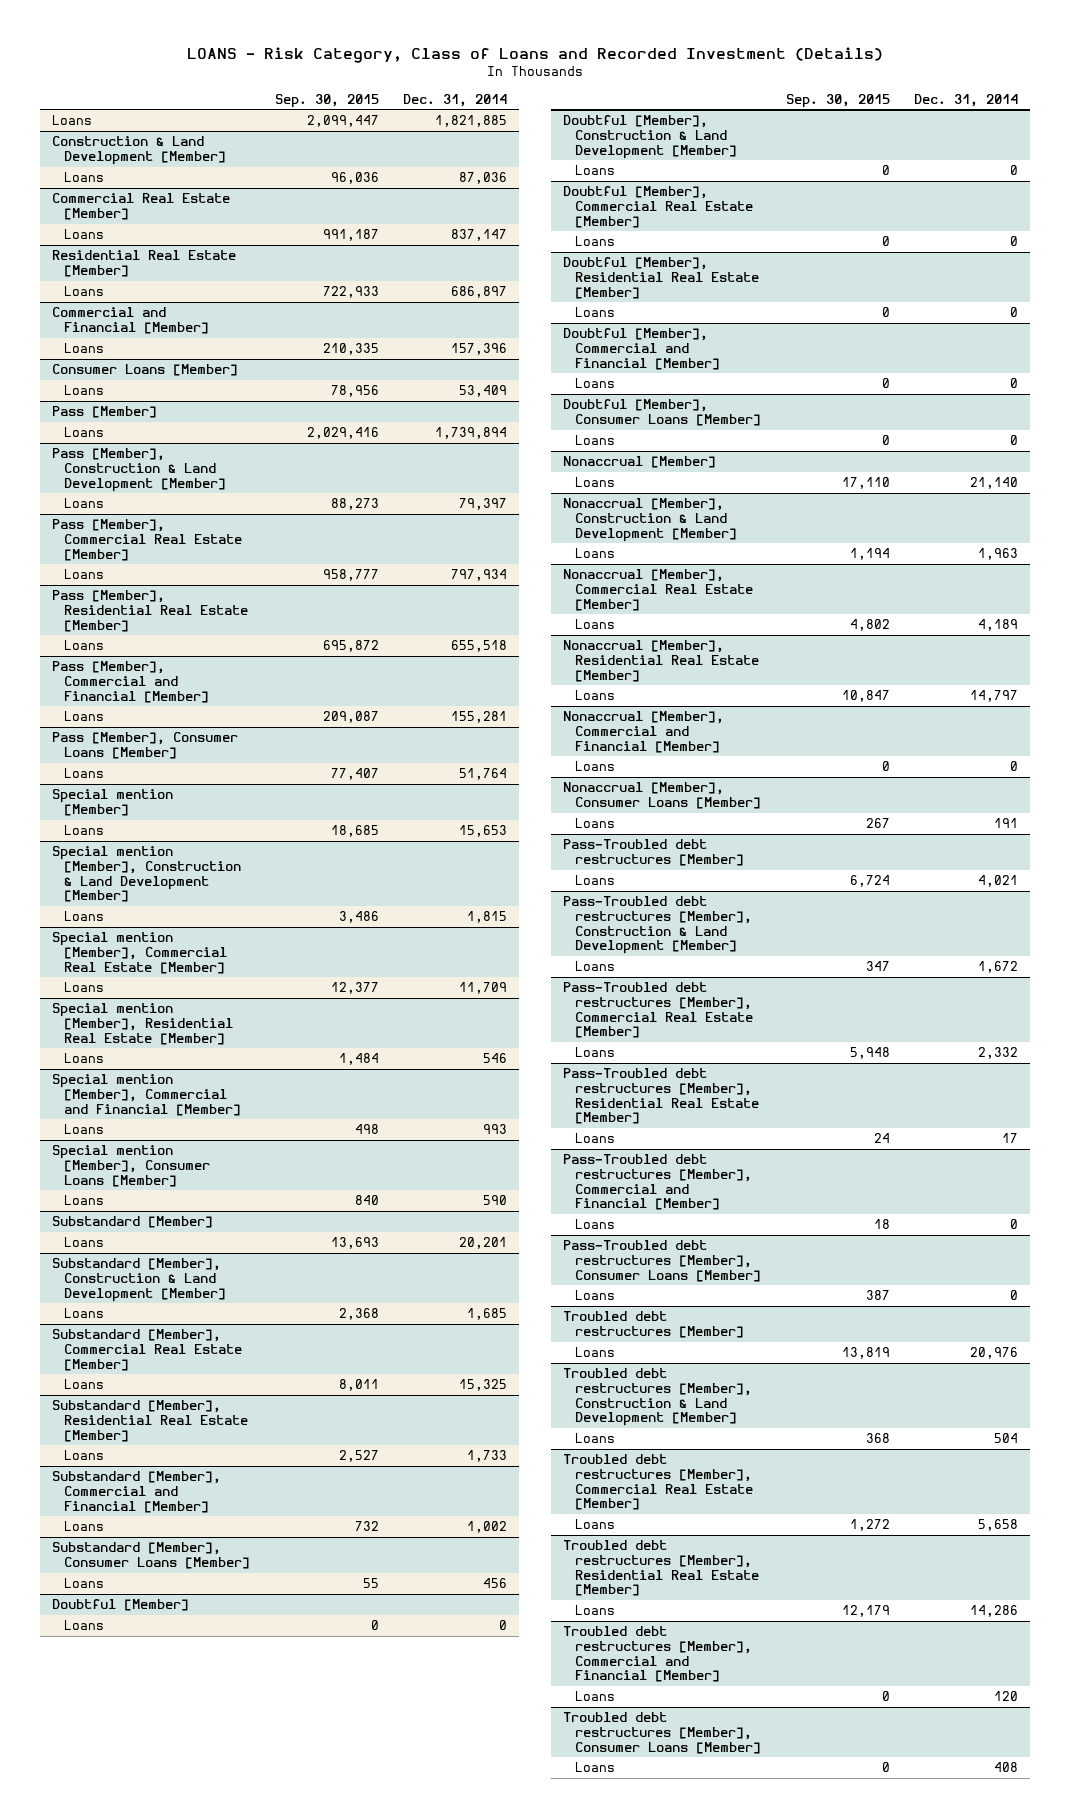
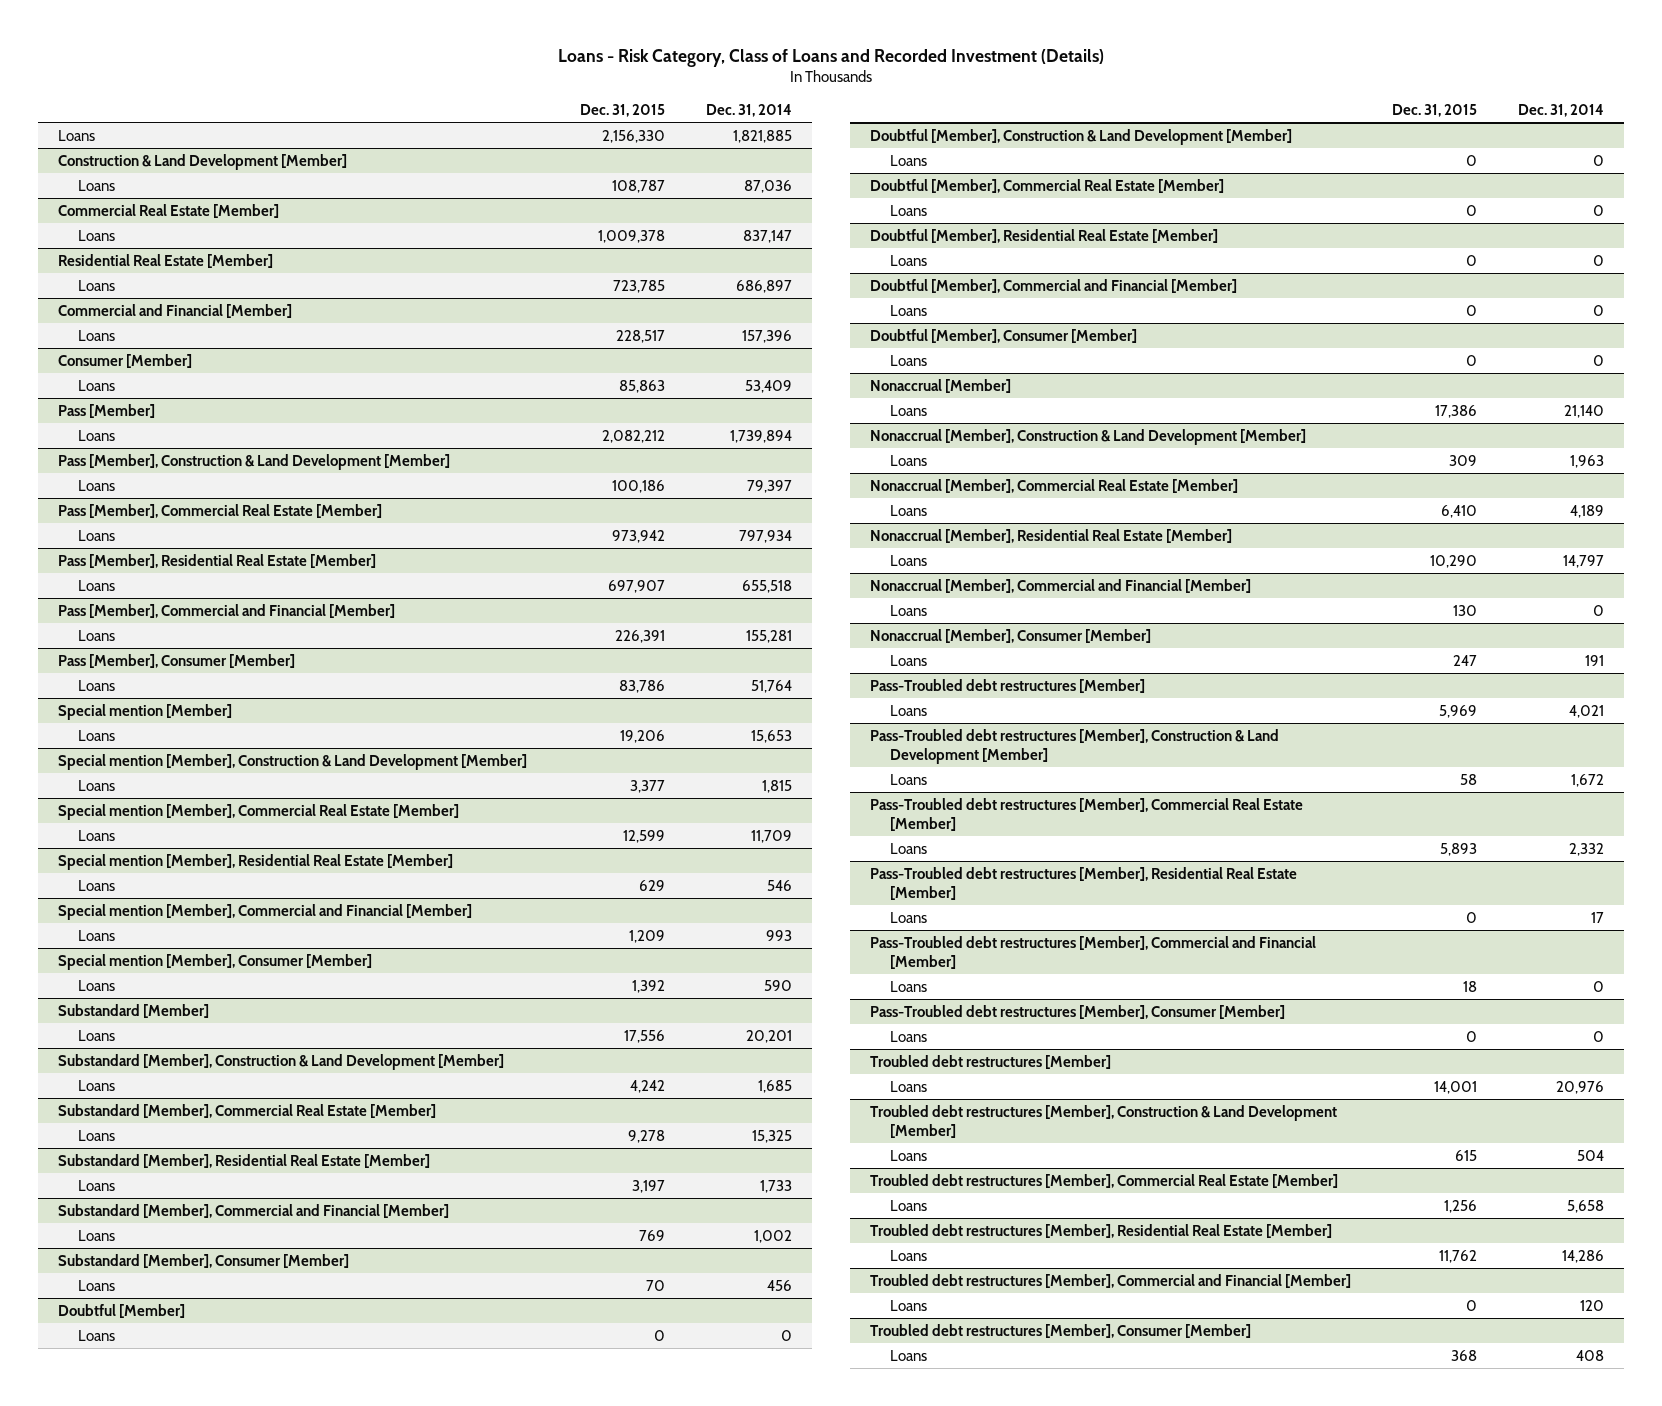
[186,47,883,64] LOANS - Risk Category, Class of Loans and Recorded Investment (Details) -> [557,48,1104,67] Loans - Risk Category, Class of Loans and Recorded Investment (Details)
[274,93,379,108] Sep. 30, 2015 -> none
none -> [580,104,666,118] Dec. 31, 2015
[51,364,238,377] Consumer Loans [Member] -> [58,353,193,368] Consumer [Member]
[51,732,238,759] Pass [Member], Consumer Loans [Member] -> [58,653,296,668] Pass [Member], Consumer [Member]
[51,1145,211,1187] Special mention [Member], Consumer Loans [Member] -> [58,953,373,970] Special mention [Member], Consumer [Member]
[51,1542,251,1569] Substandard [Member], Consumer Loans [Member] -> [58,1253,350,1268] Substandard [Member], Consumer [Member]
[562,399,762,426] Doubtful [Member], Consumer Loans [Member] -> [870,328,1138,343] Doubtful [Member], Consumer [Member]
[562,782,762,809] Nonaccrual [Member], Consumer Loans [Member] -> [870,628,1152,643] Nonaccrual [Member], Consumer [Member]
[562,1240,762,1282] Pass-Troubled debt restructures [Member], Consumer Loans [Member] -> [870,1004,1286,1019] Pass-Troubled debt restructures [Member], Consumer [Member]
[562,1712,762,1754] Troubled debt restructures [Member], Consumer Loans [Member] -> [870,1323,1252,1338] Troubled debt restructures [Member], Consumer [Member]

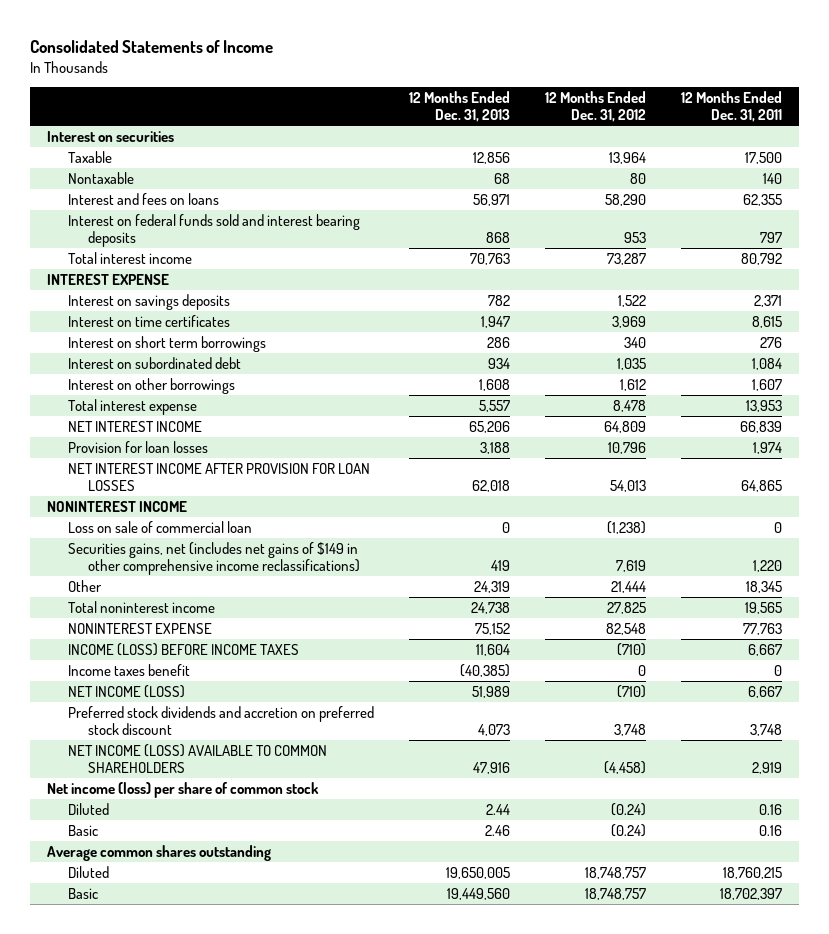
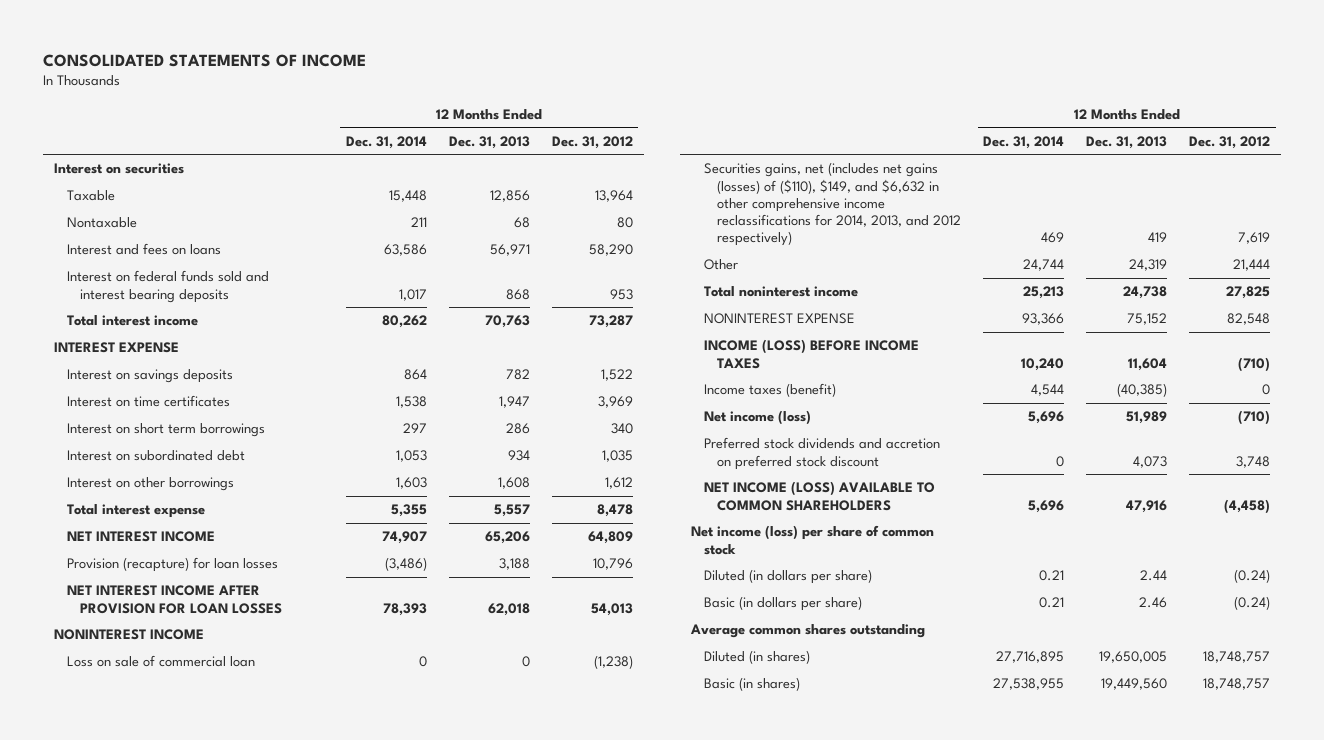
[29,39,273,53] Consolidated Statements of Income -> [42,53,366,67] CONSOLIDATED STATEMENTS OF INCOME
[680,91,782,123] 12 Months Ended Dec. 31, 2011 -> none
none -> [345,135,427,149] Dec. 31, 2014
[67,440,208,453] Provision for loan losses -> [66,557,278,573] Provision (recapture) for loan losses
[67,541,361,575] Securities gains, net (includes net gains of $149 in other comprehensive income reclassifications) -> [704,162,962,246] Securities gains, net (includes net gains (losses) of ($110), $149, and $6,632 in other comprehensive income reclassifications for 2014, 2013, and 2012 respectively)
[67,663,190,676] Income taxes benefit -> [704,383,837,398] Income taxes (benefit)
[67,684,185,698] NET INCOME (LOSS) -> [704,410,812,426] Net income (loss)
[67,802,109,815] Diluted -> [704,569,873,585] Diluted (in dollars per share)
[67,824,98,836] Basic -> [704,596,863,612] Basic (in dollars per share)
[67,865,109,878] Diluted -> [704,650,811,665] Diluted (in shares)
[67,887,98,899] Basic -> [704,677,801,692] Basic (in shares)

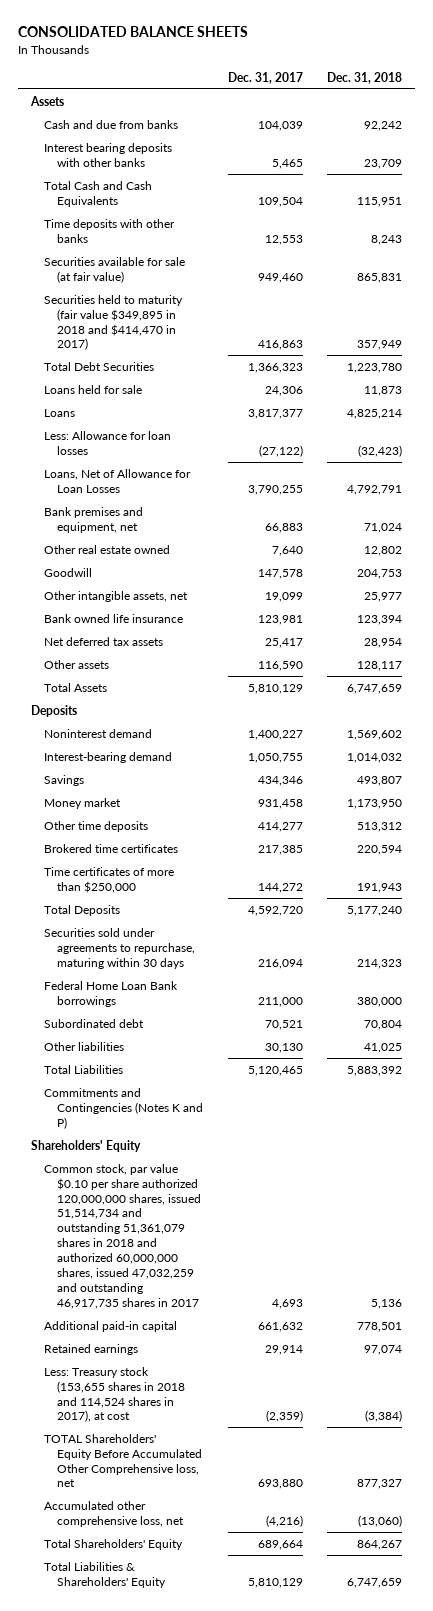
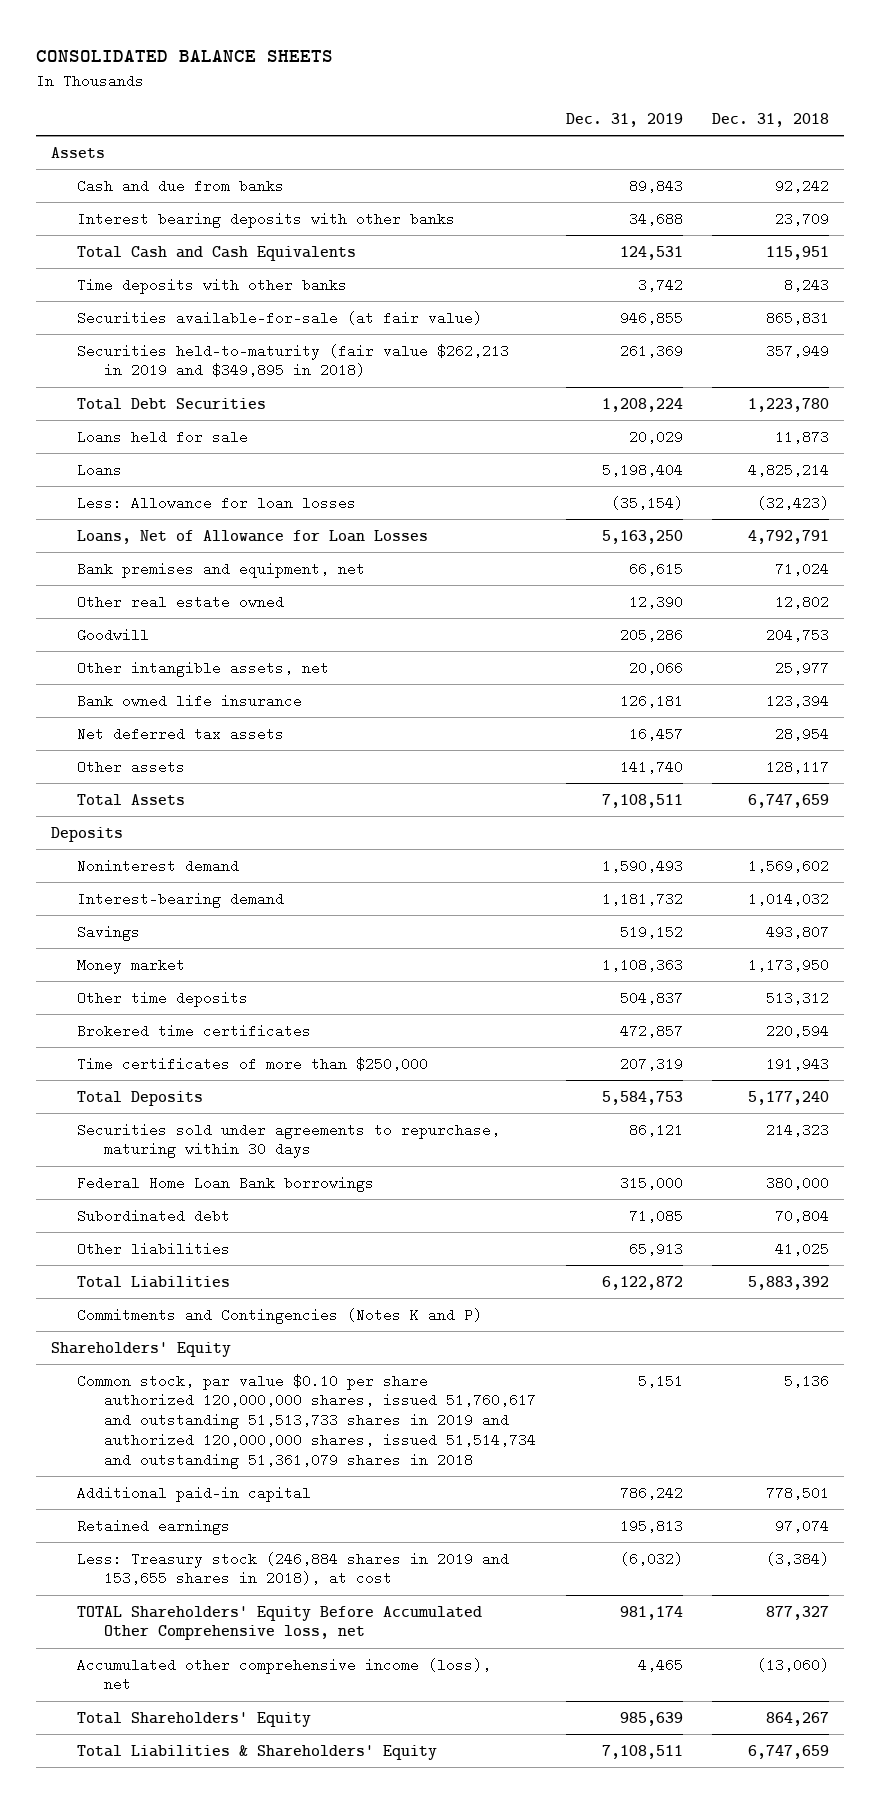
[227,71,303,84] Dec. 31, 2017 -> none
none -> [565,113,683,128] Dec. 31, 2019
[43,256,185,283] Securities available for sale (at fair value) -> [77,310,483,325] Securities available-for-sale (at fair value)
[43,294,183,351] Securities held to maturity (fair value $349,895 in 2018 and $414,470 in 2017) -> [77,343,510,378] Securities held-to-maturity (fair value $262,213 in 2019 and $349,895 in 2018)
[43,1163,201,1309] Common stock, par value $0.10 per share authorized 120,000,000 shares, issued 51,514,734 and outstanding 51,361,079 shares in 2018 and authorized 60,000,000 shares, issued 47,032,259 and outstanding 46,917,735 shares in 2017 -> [77,1373,536,1469] Common stock, par value $0.10 per share authorized 120,000,000 shares, issued 51,760,617 and outstanding 51,513,733 shares in 2019 and authorized 120,000,000 shares, issued 51,514,734 and outstanding 51,361,079 shares in 2018
[43,1366,185,1423] Less: Treasury stock (153,655 shares in 2018 and 114,524 shares in 2017), at cost -> [77,1551,510,1586] Less: Treasury stock (246,884 shares in 2019 and 153,655 shares in 2018), at cost
[43,1500,184,1527] Accumulated other comprehensive loss, net -> [77,1657,492,1692] Accumulated other comprehensive income (loss), net

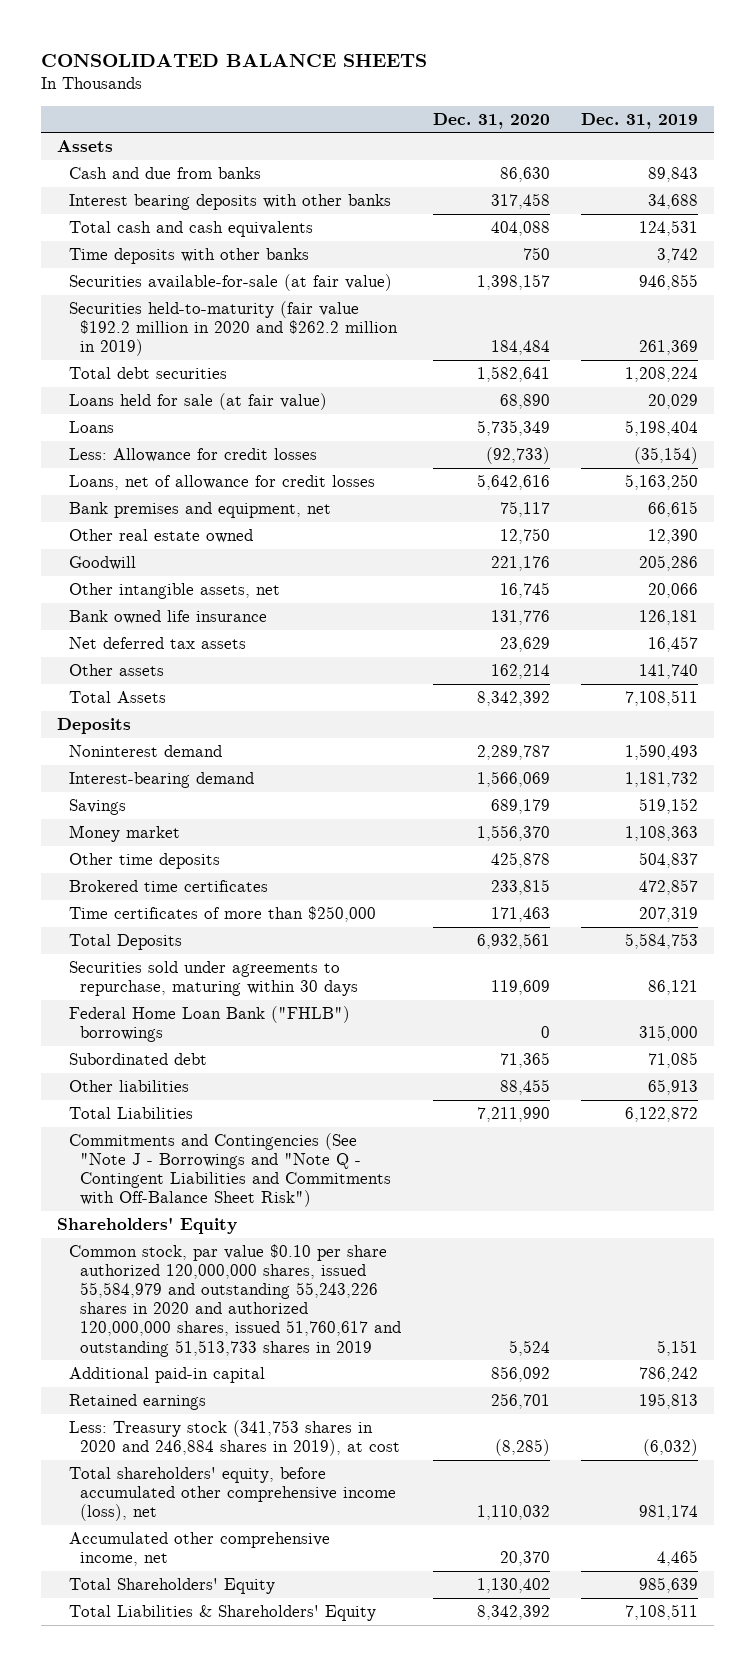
[712,113,830,128] Dec. 31, 2018 -> none
none -> [432,112,550,129] Dec. 31, 2020
[77,245,357,261] Total Cash and Cash Equivalents -> [68,220,313,237] Total cash and cash equivalents
[77,343,510,378] Securities held-to-maturity (fair value $262,213 in 2019 and $349,895 in 2018) -> [68,300,399,357] Securities held-to-maturity (fair value $192.2 million in 2020 and $262.2 million in 2019)
[77,397,267,410] Total Debt Securities -> [68,366,227,379] Total debt securities
[77,429,249,444] Loans held for sale -> [68,392,327,410] Loans held for sale (at fair value)
[77,495,357,510] Less: Allowance for loan losses -> [68,447,317,462] Less: Allowance for credit losses
[77,529,429,544] Loans, Net of Allowance for Loan Losses -> [68,474,375,490] Loans, net of allowance for credit losses
[77,1175,375,1192] Federal Home Loan Bank borrowings -> [68,1005,350,1043] Federal Home Loan Bank ("FHLB") borrowings
[77,1307,483,1324] Commitments and Contingencies (Notes K and P) -> [68,1132,392,1208] Commitments and Contingencies (See "Note J - Borrowings and "Note Q - Contingent Liabilities and Commitments with Off-Balance Sheet Risk")
[77,1373,536,1469] Common stock, par value $0.10 per share authorized 120,000,000 shares, issued 51,760,617 and outstanding 51,513,733 shares in 2019 and authorized 120,000,000 shares, issued 51,514,734 and outstanding 51,361,079 shares in 2018 -> [68,1243,402,1357] Common stock, par value $0.10 per share authorized 120,000,000 shares, issued 55,584,979 and outstanding 55,243,226 shares in 2020 and authorized 120,000,000 shares, issued 51,760,617 and outstanding 51,513,733 shares in 2019
[77,1551,510,1586] Less: Treasury stock (246,884 shares in 2019 and 153,655 shares in 2018), at cost -> [68,1419,401,1457] Less: Treasury stock (341,753 shares in 2020 and 246,884 shares in 2019), at cost
[77,1605,483,1641] TOTAL Shareholders' Equity Before Accumulated Other Comprehensive loss, net -> [68,1466,397,1522] Total shareholders' equity, before accumulated other comprehensive income (loss), net
[77,1657,492,1692] Accumulated other comprehensive income (loss), net -> [68,1531,330,1567] Accumulated other comprehensive income, net

